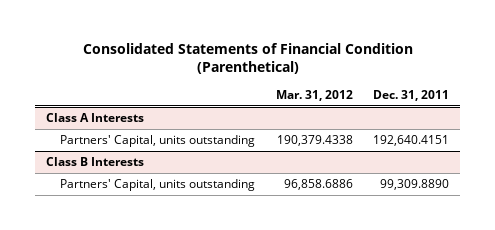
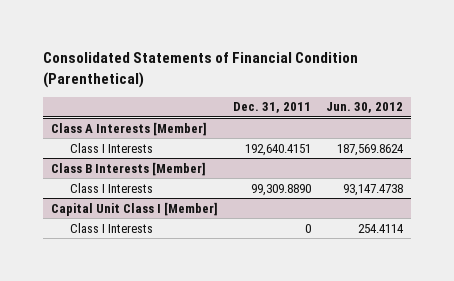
[275,89,353,101] Mar. 31, 2012 -> none
none -> [326,102,404,114] Jun. 30, 2012
[45,113,144,123] Class A Interests -> [50,121,207,136] Class A Interests [Member]
[60,135,256,148] Partners' Capital, units outstanding -> [69,142,153,153] Class I Interests
[45,157,144,167] Class B Interests -> [50,161,206,176] Class B Interests [Member]
[60,179,256,192] Partners' Capital, units outstanding -> [69,182,153,193] Class I Interests
none -> [50,201,218,216] Capital Unit Class I [Member]
none -> [69,222,153,233] Class I Interests

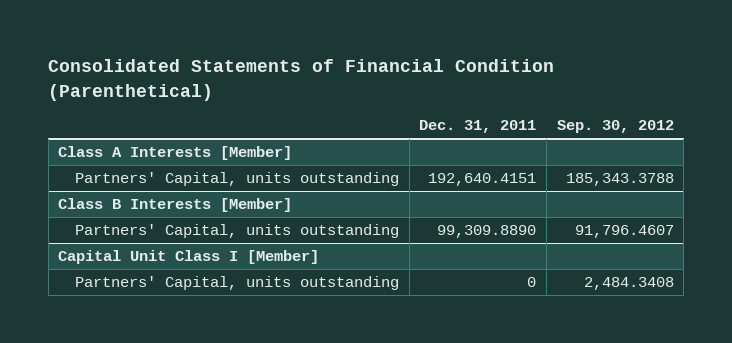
[326,102,404,114] Jun. 30, 2012 -> none
none -> [556,120,674,134] Sep. 30, 2012
[69,142,153,153] Class I Interests -> [75,172,400,187] Partners' Capital, units outstanding
[69,182,153,193] Class I Interests -> [75,224,400,239] Partners' Capital, units outstanding
[69,222,153,233] Class I Interests -> [75,276,400,291] Partners' Capital, units outstanding

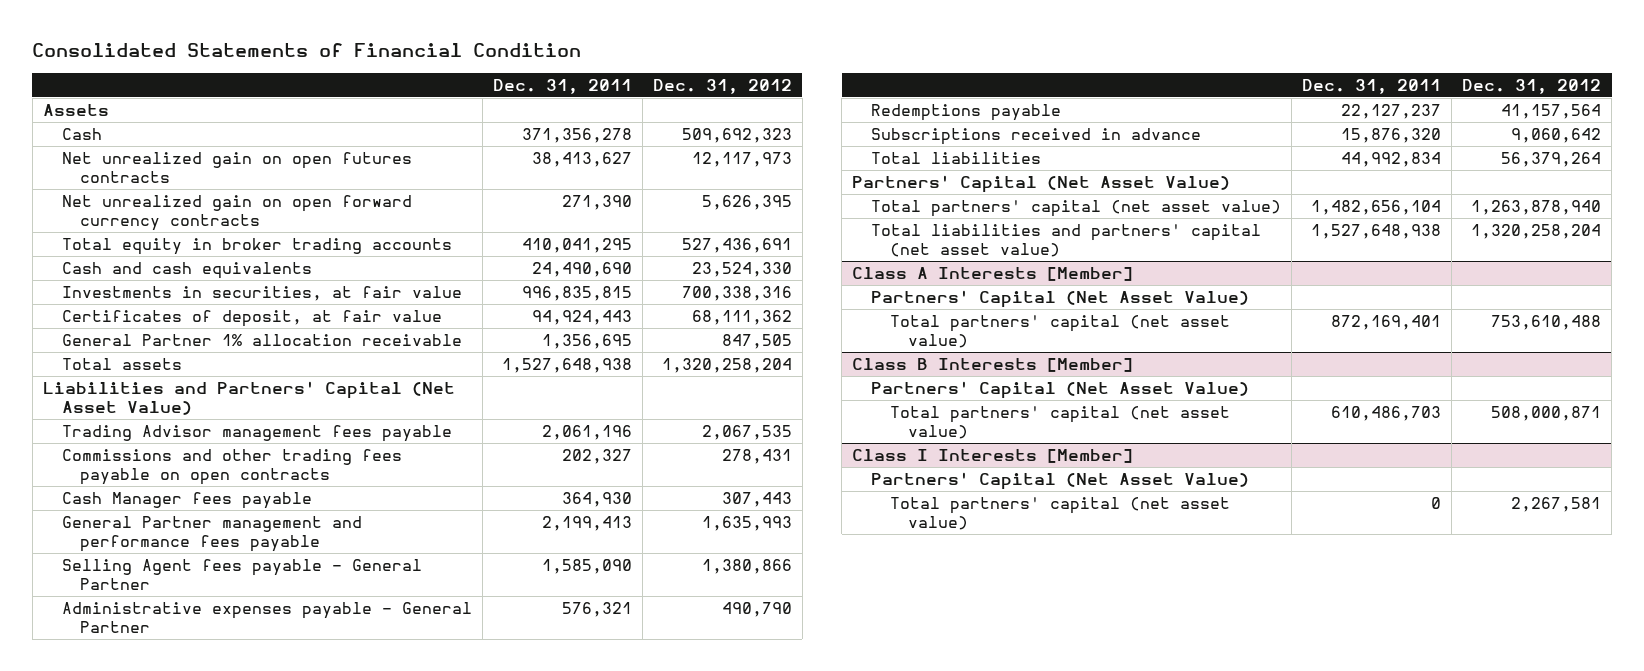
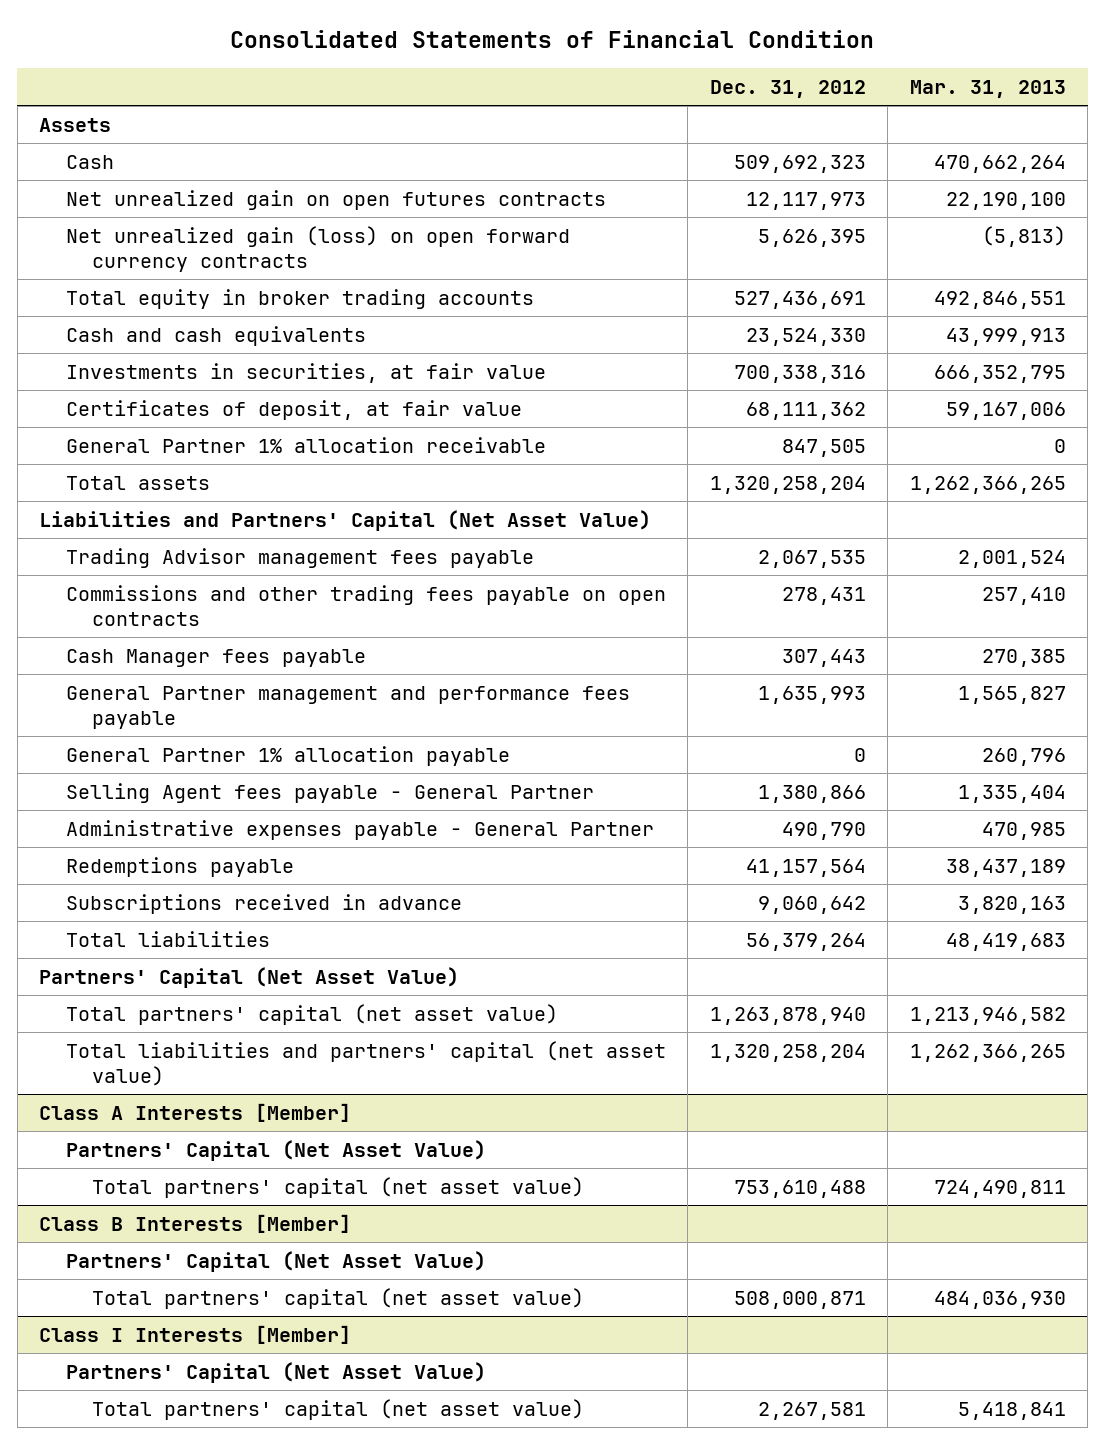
[492,78,632,94] Dec. 31, 2011 -> none
none -> [909,80,1066,99] Mar. 31, 2013
[61,195,412,232] Net unrealized gain on open forward currency contracts -> [65,225,570,272] Net unrealized gain (loss) on open forward currency contracts
none -> [65,745,510,766] General Partner 1% allocation payable

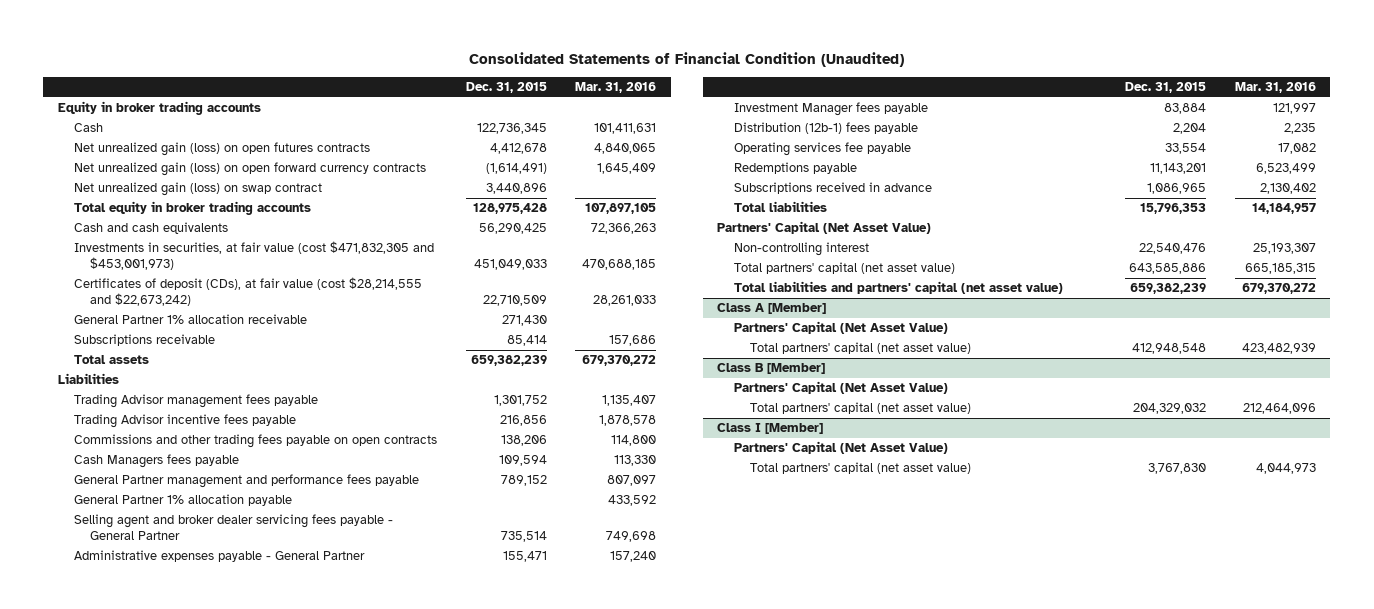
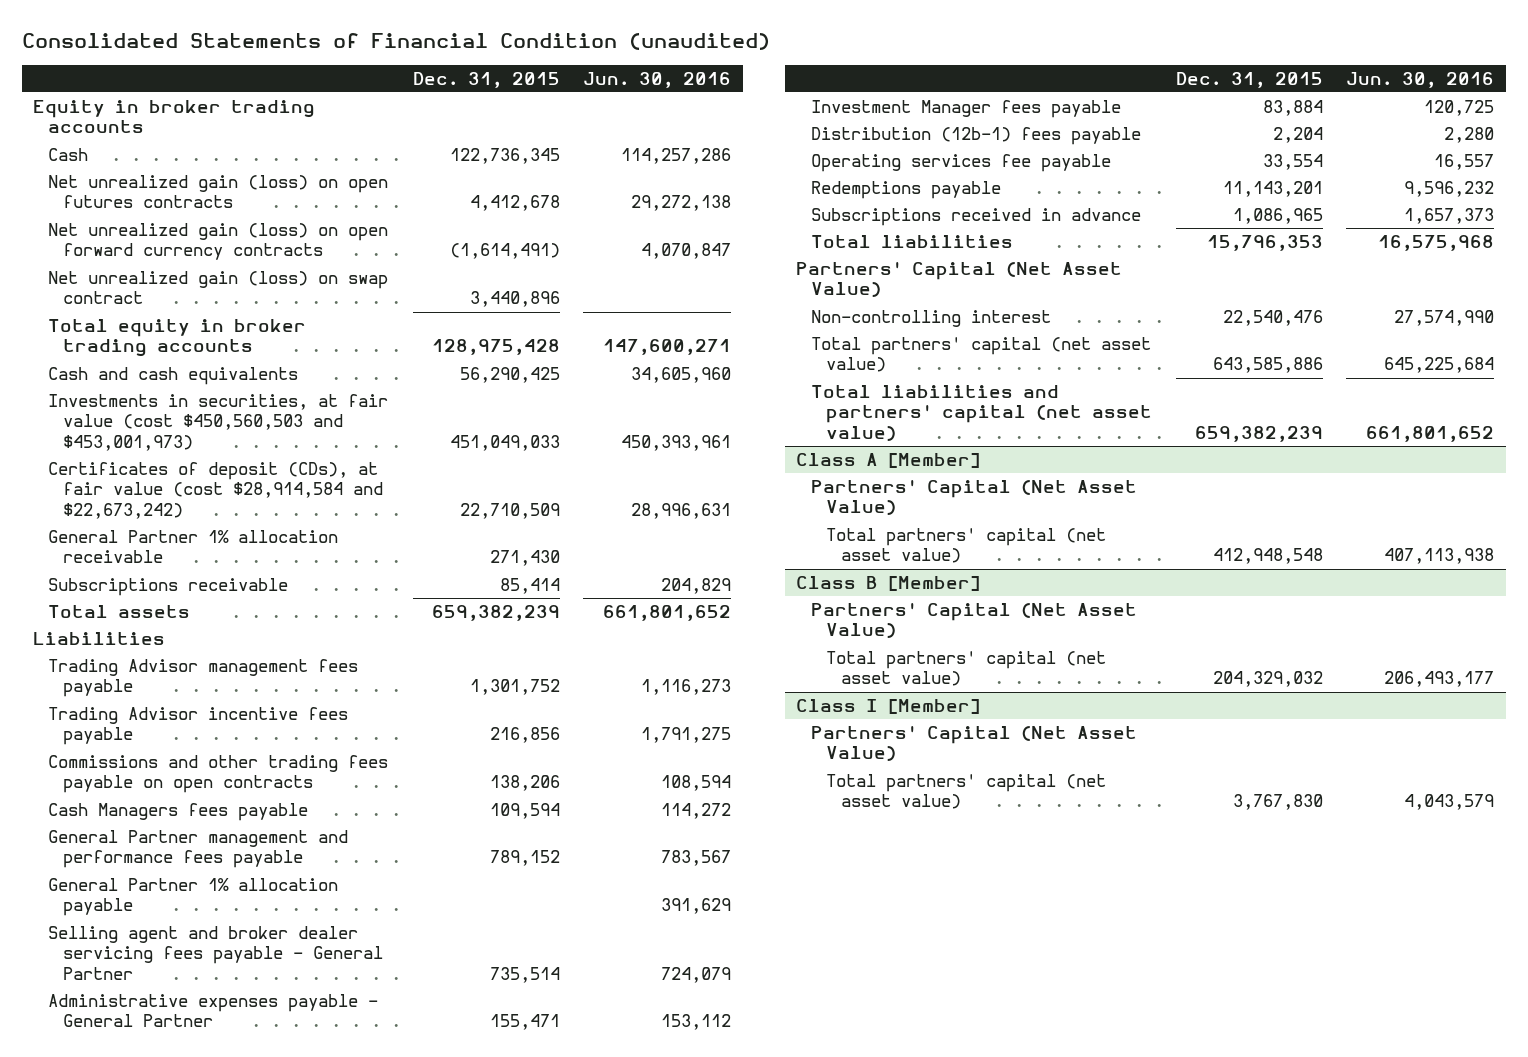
[468,51,904,67] Consolidated Statements of Financial Condition (Unaudited) -> [21,32,770,50] Consolidated Statements of Financial Condition (unaudited)
[575,82,657,94] Mar. 31, 2016 -> none
none -> [583,71,732,88] Jun. 30, 2016
[73,241,434,271] Investments in securities, at fair value (cost $471,832,305 and $453,001,973) -> [48,394,389,451] Investments in securities, at fair value (cost $450,560,503 and $453,001,973)
[73,277,422,307] Certificates of deposit (CDs), at fair value (cost $28,214,555 and $22,673,242) -> [48,462,384,519] Certificates of deposit (CDs), at fair value (cost $28,914,584 and $22,673,242)

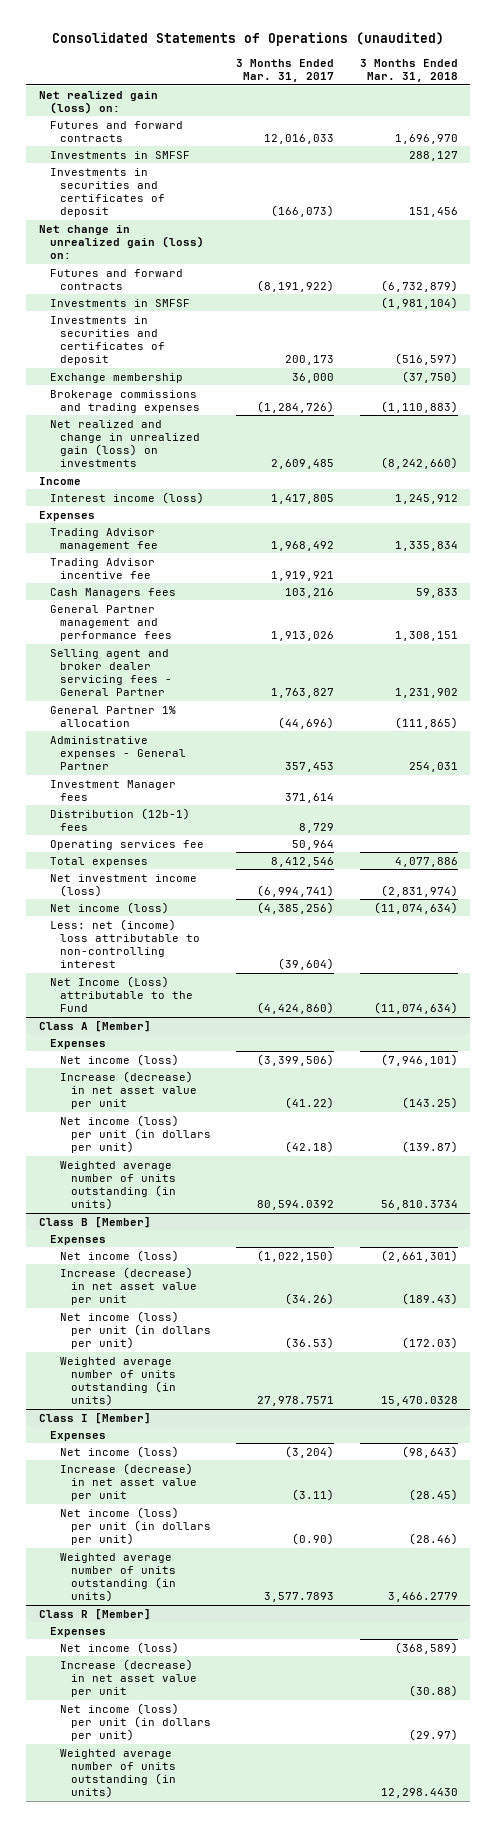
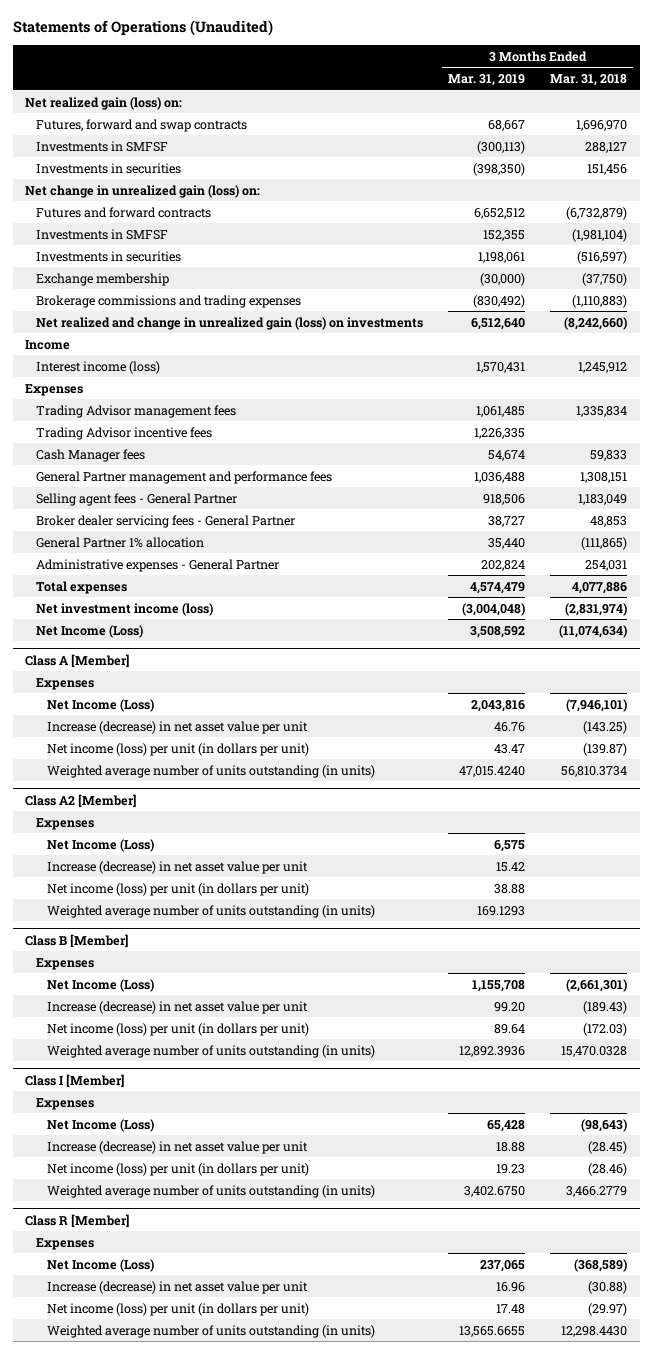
[52,32,445,47] Consolidated Statements of Operations (unaudited) -> [12,20,273,37] Statements of Operations (Unaudited)
[236,59,335,83] 3 Months Ended Mar. 31, 2017 -> none
none -> [448,74,526,87] Mar. 31, 2019
[49,120,183,142] Futures and forward contracts -> [35,118,247,132] Futures, forward and swap contracts
[49,167,166,217] Investments in securities and certificates of deposit -> [35,162,181,174] Investments in securities
[49,315,166,365] Investments in securities and certificates of deposit -> [35,250,181,262] Investments in securities
[49,527,159,551] Trading Advisor management fee -> [35,404,236,418] Trading Advisor management fees
[49,557,155,579] Trading Advisor incentive fee -> [35,426,212,440] Trading Advisor incentive fees
[49,587,176,598] Cash Managers fees -> [35,448,145,462] Cash Manager fees
[49,648,173,696] Selling agent and broker dealer servicing fees - General Partner -> [35,492,237,506] Selling agent fees - General Partner
[394,687,458,698] 1,231,902 -> [578,493,628,505] 1,183,049
none -> [35,514,295,528] Broker dealer servicing fees - General Partner
[49,779,176,801] Investment Manager fees -> none
[49,807,190,831] Distribution (12b-1) fees -> none
[49,839,204,850] Operating services fee -> none
[49,918,201,968] Less: net (income) loss attributable to non-controlling interest -> none
[49,975,194,1012] Net Income (Loss) attributable to the Fund -> none
[49,901,169,914] Net income (loss) -> [35,624,143,638] Net Income (Loss)
[60,1053,180,1066] Net income (loss) -> [46,698,154,712] Net Income (Loss)
none -> [25,793,137,808] Class A2 [Member]
none -> [35,817,94,830] Expenses
none -> [46,838,154,852] Net Income (Loss)
none -> [46,860,308,874] Increase (decrease) in net asset value per unit
none -> [46,882,309,896] Net income (loss) per unit (in dollars per unit)
none -> [46,904,375,918] Weighted average number of units outstanding (in units)
[60,1249,180,1262] Net income (loss) -> [46,978,154,992] Net Income (Loss)
[60,1445,180,1458] Net income (loss) -> [46,1118,154,1132] Net Income (Loss)
[60,1641,180,1654] Net income (loss) -> [46,1258,154,1272] Net Income (Loss)

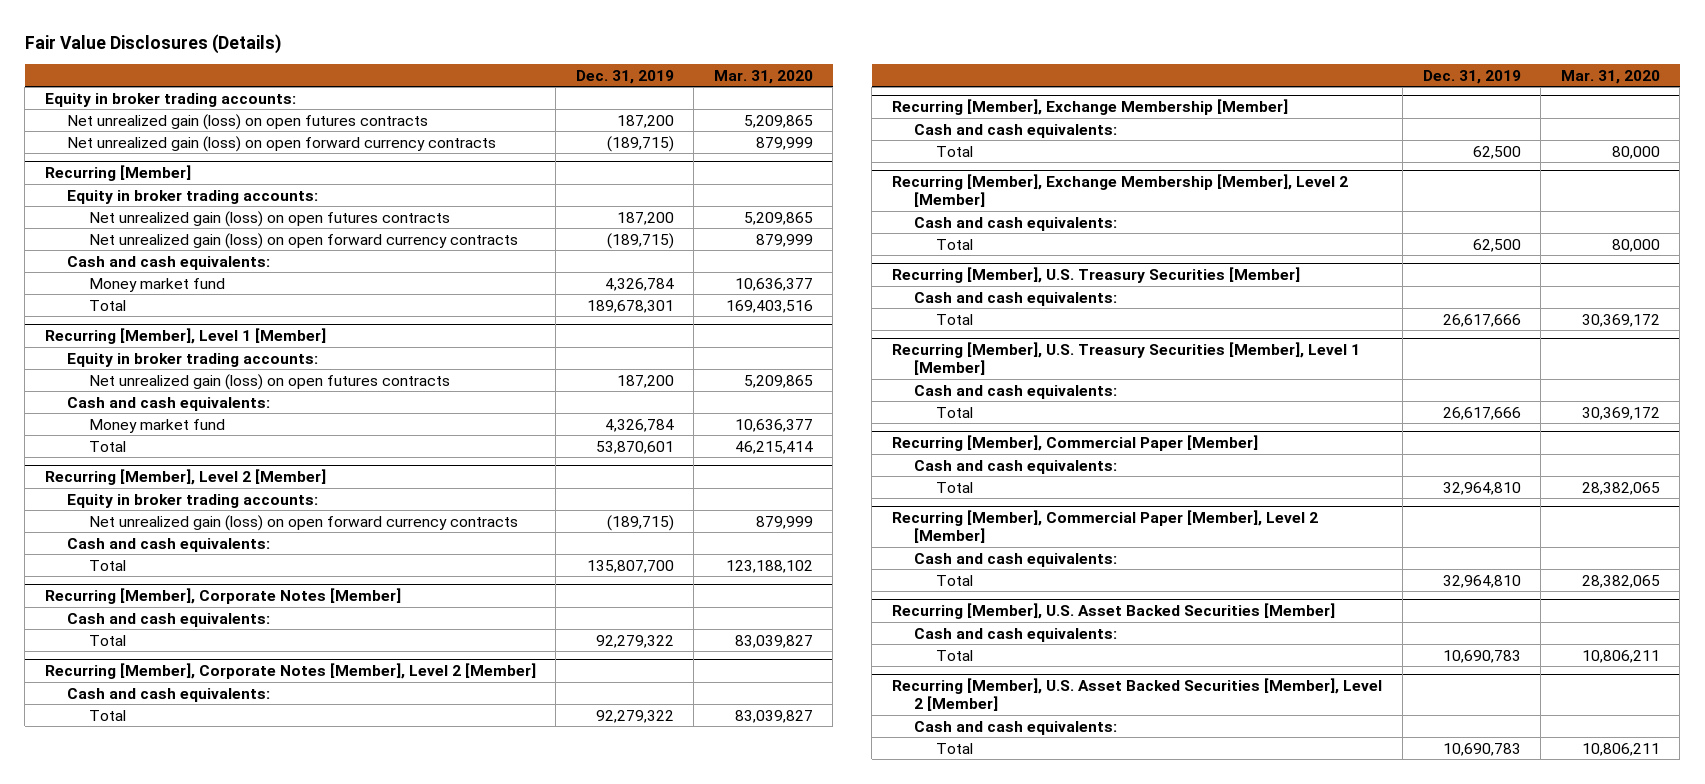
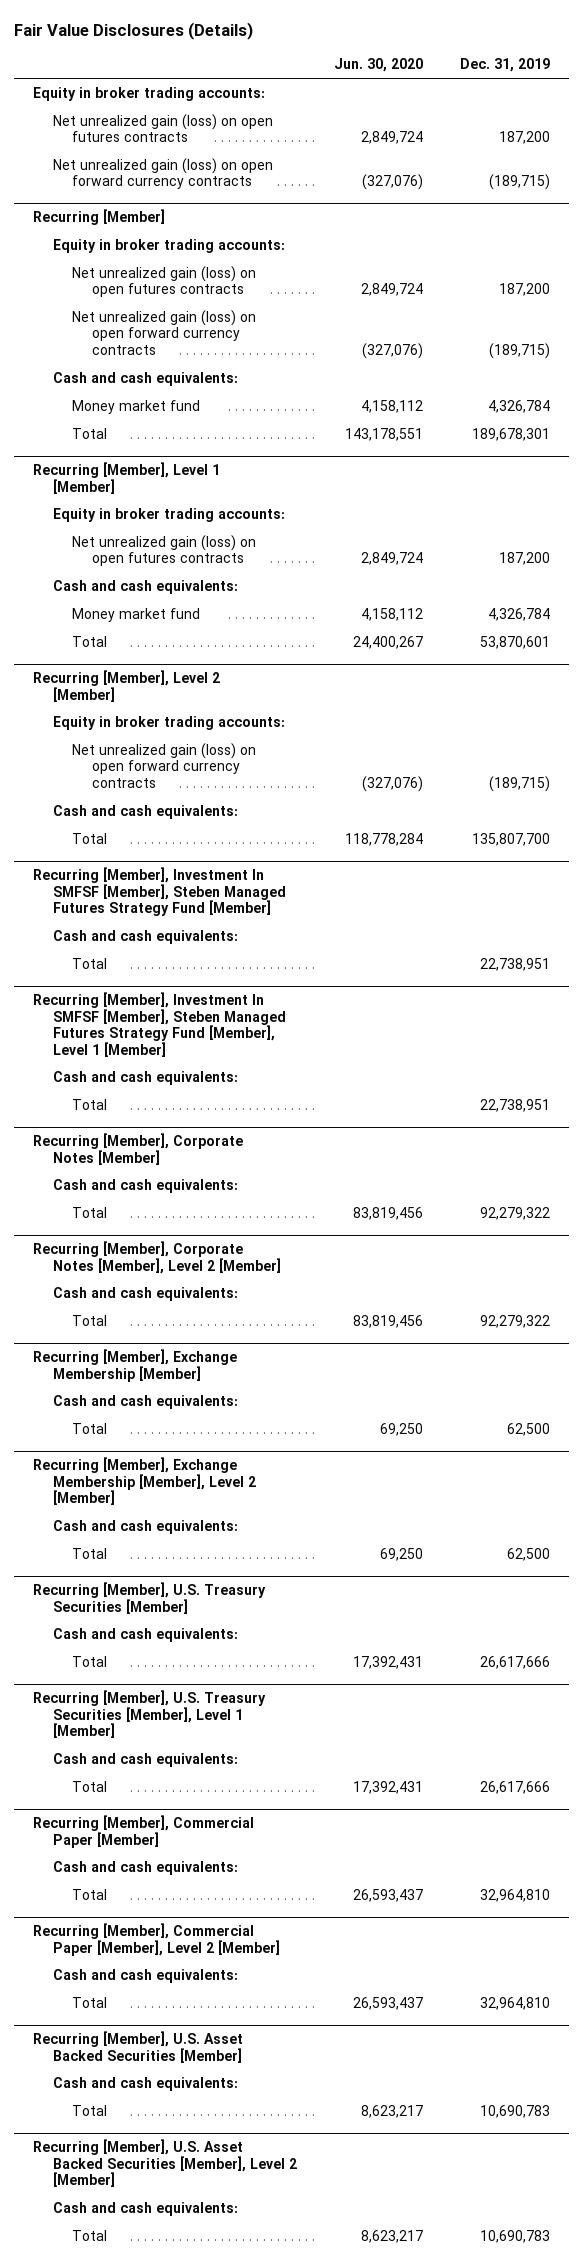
[713,69,813,84] Mar. 31, 2020 -> none
none -> [333,58,423,73] Jun. 30, 2020
none -> [32,867,286,917] Recurring [Member], Investment In SMFSF [Member], Steben Managed Futures Strategy Fund [Member]
none -> [52,929,238,944] Cash and cash equivalents:
none -> [72,957,108,969] Total
none -> [32,992,286,1057] Recurring [Member], Investment In SMFSF [Member], Steben Managed Futures Strategy Fund [Member], Level 1 [Member]
none -> [52,1070,238,1085] Cash and cash equivalents:
none -> [72,1098,108,1110] Total

